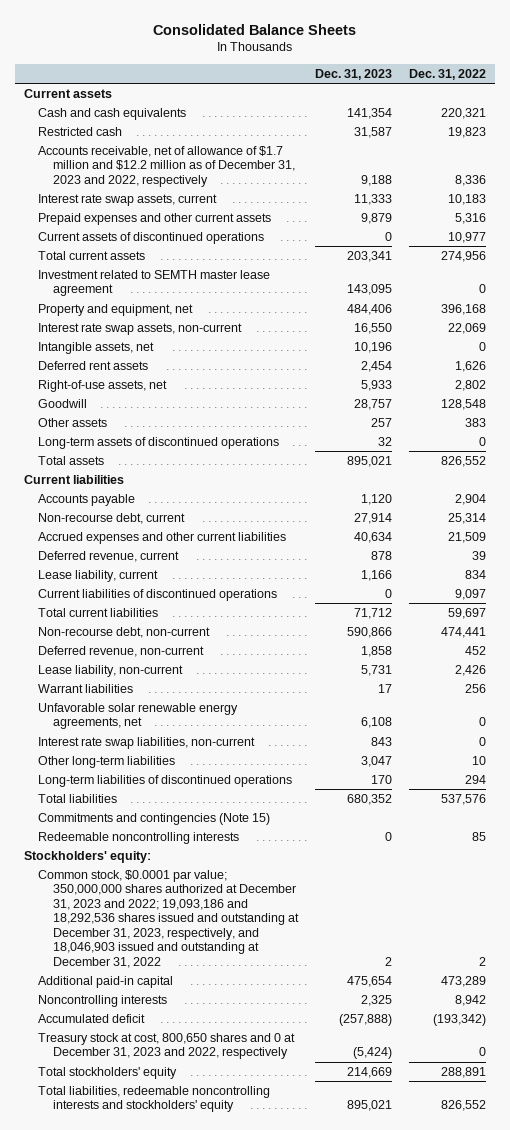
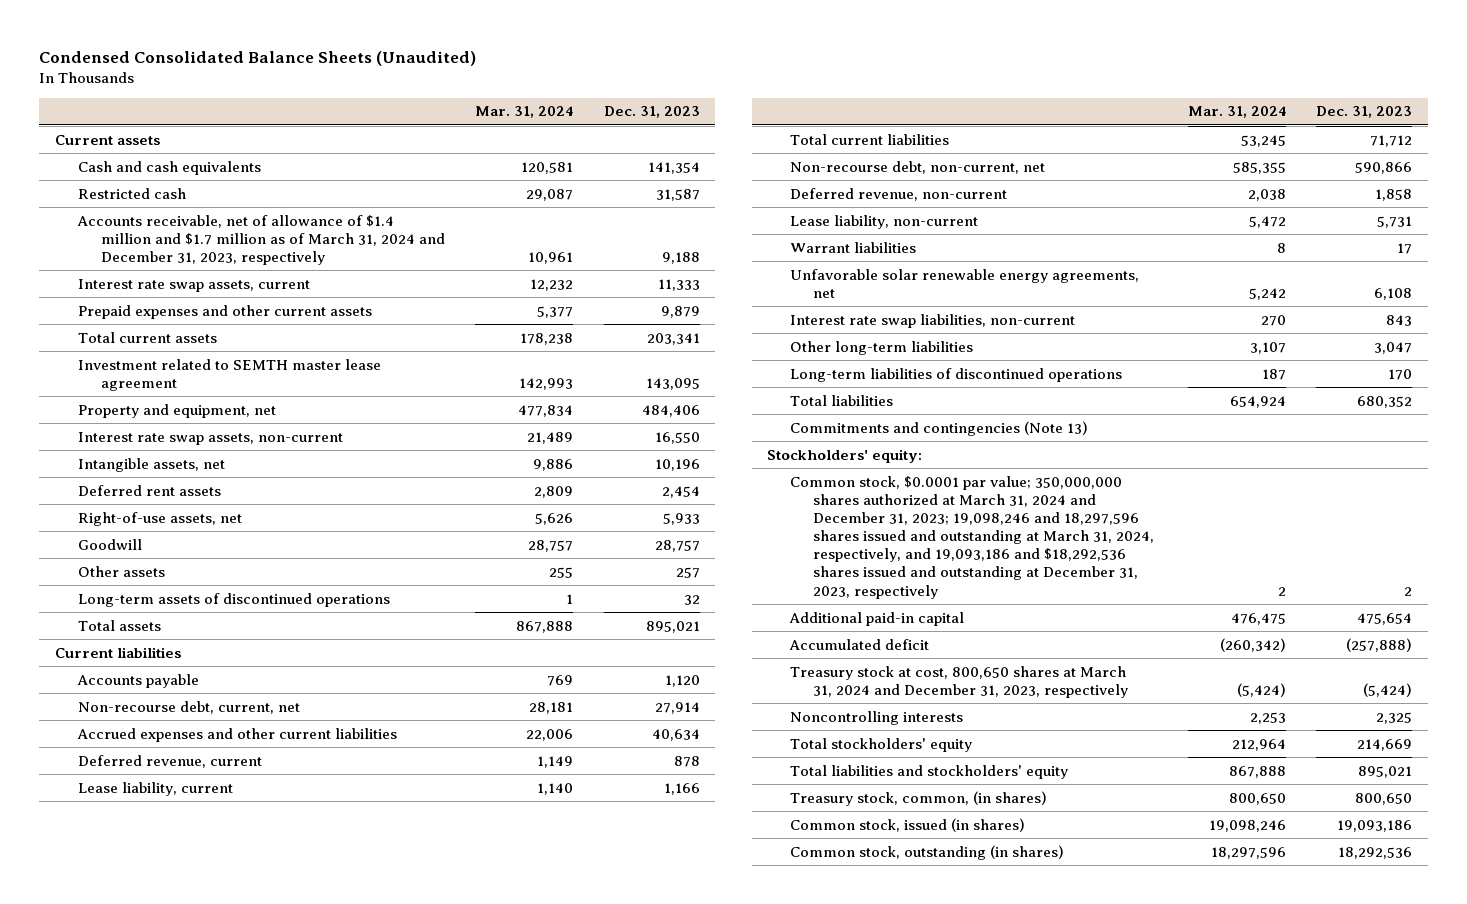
[152,23,356,35] Consolidated Balance Sheets -> [39,50,477,66] Condensed Consolidated Balance Sheets (Unaudited)
[409,68,487,80] Dec. 31, 2022 -> none
none -> [475,106,574,119] Mar. 31, 2024
[38,145,296,187] Accounts receivable, net of allowance of $1.7 million and $12.2 million as of December 31, 2023 and 2022, respectively -> [76,214,445,265] Accounts receivable, net of allowance of $1.4 million and $1.7 million as of March 31, 2024 and December 31, 2023, respectively
[38,231,265,244] Current assets of discontinued operations -> none
[38,512,186,524] Non-recourse debt, current -> [77,700,300,714] Non-recourse debt, current, net
[38,588,278,601] Current liabilities of discontinued operations -> none
[38,626,211,638] Non-recourse debt, non-current -> [790,160,1046,174] Non-recourse debt, non-current, net
[38,831,240,844] Redeemable noncontrolling interests -> none
[38,812,271,825] Commitments and contingencies (Note 15) -> [790,420,1089,436] Commitments and contingencies (Note 13)
[38,869,300,968] Common stock, $0.0001 par value; 350,000,000 shares authorized at December 31, 2023 and 2022; 19,093,186 and 18,292,536 shares issued and outstanding at December 31, 2023, respectively, and 18,046,903 issued and outstanding at December 31, 2022 -> [790,475,1155,599] Common stock, $0.0001 par value; 350,000,000 shares authorized at March 31, 2024 and December 31, 2023; 19,098,246 and 18,297,596 shares issued and outstanding at March 31, 2024, respectively, and 19,093,186 and $18,292,536 shares issued and outstanding at December 31, 2023, respectively
[38,1032,296,1060] Treasury stock at cost, 800,650 shares and 0 at December 31, 2023 and 2022, respectively -> [790,665,1129,698] Treasury stock at cost, 800,650 shares at March 31, 2024 and December 31, 2023, respectively
[38,994,168,1007] Noncontrolling interests -> [790,710,964,725] Noncontrolling interests
[38,1085,271,1113] Total liabilities, redeemable noncontrolling interests and stockholders' equity -> [790,764,1069,779] Total liabilities and stockholders' equity
none -> [790,790,1048,806] Treasury stock, common, (in shares)
none -> [790,817,1026,832] Common stock, issued (in shares)
none -> [790,844,1065,860] Common stock, outstanding (in shares)

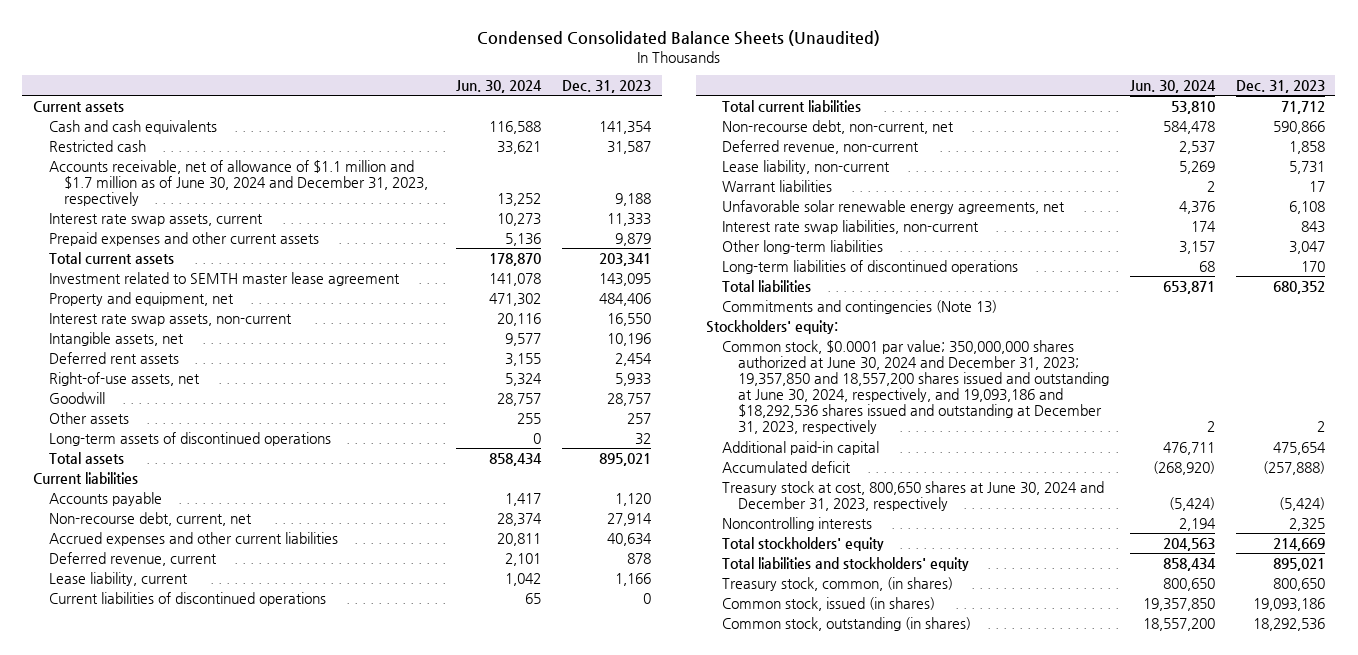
[475,106,574,119] Mar. 31, 2024 -> none
none -> [456,79,543,93] Jun. 30, 2024
[76,214,445,265] Accounts receivable, net of allowance of $1.4 million and $1.7 million as of March 31, 2024 and December 31, 2023, respectively -> [48,159,429,207] Accounts receivable, net of allowance of $1.1 million and $1.7 million as of June 30, 2024 and December 31, 2023, respectively
none -> [48,591,326,606] Current liabilities of discontinued operations
[790,475,1155,599] Common stock, $0.0001 par value; 350,000,000 shares authorized at March 31, 2024 and December 31, 2023; 19,098,246 and 18,297,596 shares issued and outstanding at March 31, 2024, respectively, and 19,093,186 and $18,292,536 shares issued and outstanding at December 31, 2023, respectively -> [721,339,1109,435] Common stock, $0.0001 par value; 350,000,000 shares authorized at June 30, 2024 and December 31, 2023; 19,357,850 and 18,557,200 shares issued and outstanding at June 30, 2024, respectively, and 19,093,186 and $18,292,536 shares issued and outstanding at December 31, 2023, respectively
[790,665,1129,698] Treasury stock at cost, 800,650 shares at March 31, 2024 and December 31, 2023, respectively -> [721,480,1104,511] Treasury stock at cost, 800,650 shares at June 30, 2024 and December 31, 2023, respectively

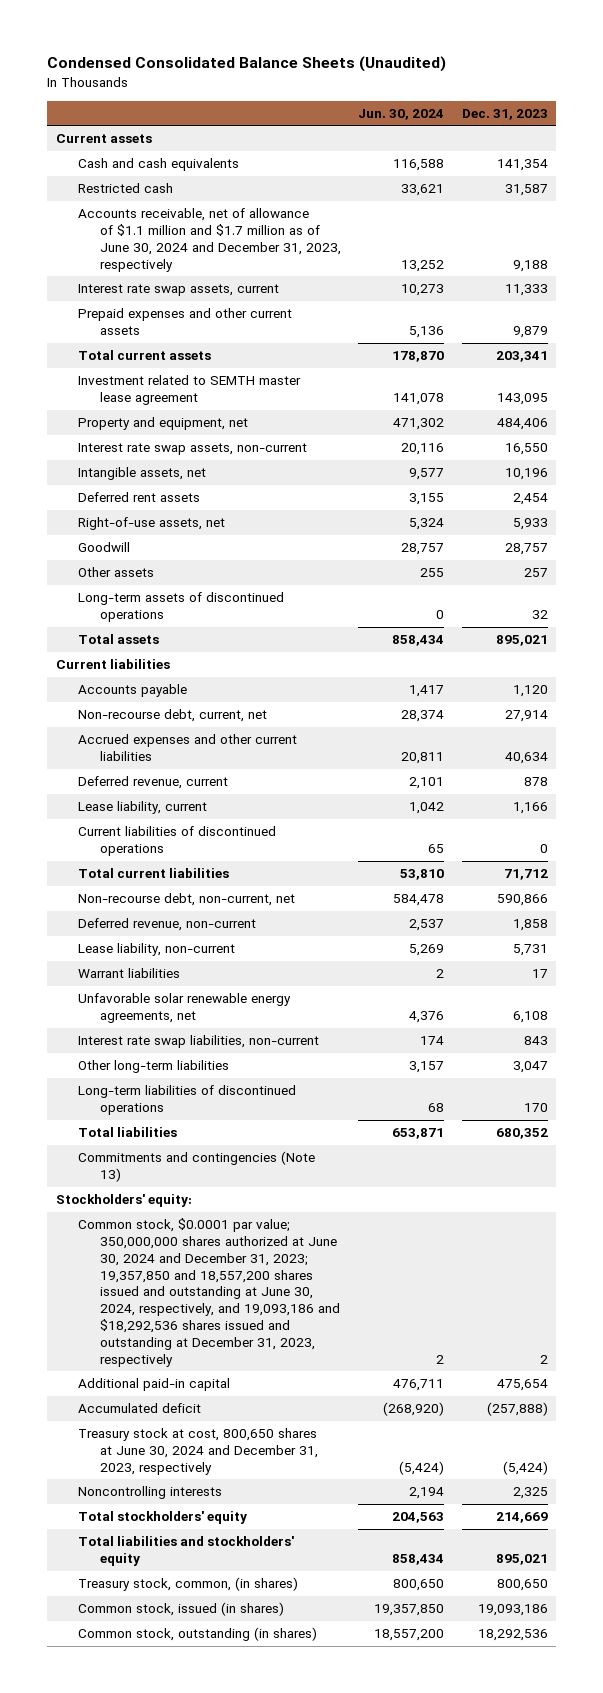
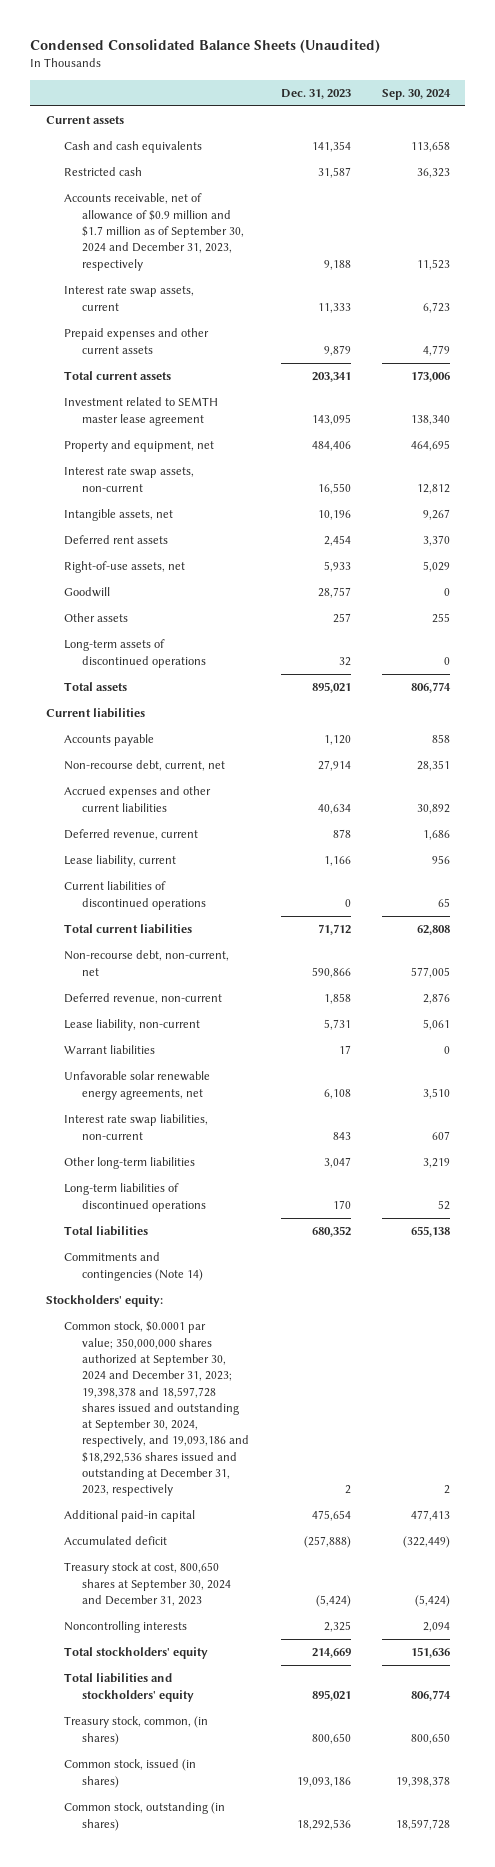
[358,108,445,120] Jun. 30, 2024 -> none
none -> [381,88,451,100] Sep. 30, 2024
[77,208,341,272] Accounts receivable, net of allowance of $1.1 million and $1.7 million as of June 30, 2024 and December 31, 2023, respectively -> [63,193,245,271] Accounts receivable, net of allowance of $0.9 million and $1.7 million as of September 30, 2024 and December 31, 2023, respectively
[77,1151,315,1183] Commitments and contingencies (Note 13) -> [63,1252,204,1281] Commitments and contingencies (Note 14)
[77,1218,340,1367] Common stock, $0.0001 par value; 350,000,000 shares authorized at June 30, 2024 and December 31, 2023; 19,357,850 and 18,557,200 shares issued and outstanding at June 30, 2024, respectively, and 19,093,186 and $18,292,536 shares issued and outstanding at December 31, 2023, respectively -> [63,1321,250,1497] Common stock, $0.0001 par value; 350,000,000 shares authorized at September 30, 2024 and December 31, 2023; 19,398,378 and 18,597,728 shares issued and outstanding at September 30, 2024, respectively, and 19,093,186 and $18,292,536 shares issued and outstanding at December 31, 2023, respectively
[77,1428,318,1475] Treasury stock at cost, 800,650 shares at June 30, 2024 and December 31, 2023, respectively -> [63,1562,232,1606] Treasury stock at cost, 800,650 shares at September 30, 2024 and December 31, 2023

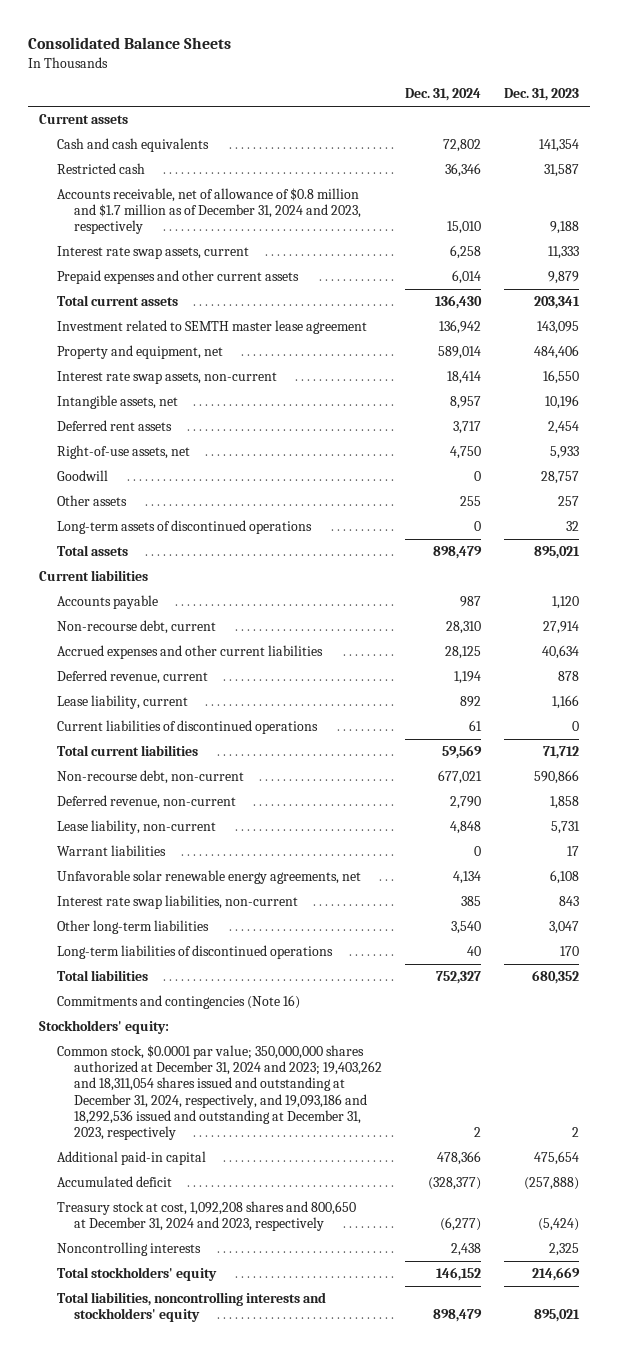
[29,38,380,53] Condensed Consolidated Balance Sheets (Unaudited) -> [27,37,231,50] Consolidated Balance Sheets
[381,88,451,100] Sep. 30, 2024 -> none
none -> [405,88,482,102] Dec. 31, 2024
[63,193,245,271] Accounts receivable, net of allowance of $0.9 million and $1.7 million as of September 30, 2024 and December 31, 2023, respectively -> [56,188,362,235] Accounts receivable, net of allowance of $0.8 million and $1.7 million as of December 31, 2024 and 2023, respectively
[63,760,225,772] Non-recourse debt, current, net -> [56,620,216,635] Non-recourse debt, current
[63,950,229,976] Non-recourse debt, non-current, net -> [56,770,244,785] Non-recourse debt, non-current
[63,1252,204,1281] Commitments and contingencies (Note 14) -> [56,995,300,1010] Commitments and contingencies (Note 16)
[63,1321,250,1497] Common stock, $0.0001 par value; 350,000,000 shares authorized at September 30, 2024 and December 31, 2023; 19,398,378 and 18,597,728 shares issued and outstanding at September 30, 2024, respectively, and 19,093,186 and $18,292,536 shares issued and outstanding at December 31, 2023, respectively -> [56,1045,383,1141] Common stock, $0.0001 par value; 350,000,000 shares authorized at December 31, 2024 and 2023; 19,403,262 and 18,311,054 shares issued and outstanding at December 31, 2024, respectively, and 19,093,186 and 18,292,536 issued and outstanding at December 31, 2023, respectively
[63,1562,232,1606] Treasury stock at cost, 800,650 shares at September 30, 2024 and December 31, 2023 -> [56,1201,356,1232] Treasury stock at cost, 1,092,208 shares and 800,650 at December 31, 2024 and 2023, respectively
[63,1716,208,1745] Treasury stock, common, (in shares) -> none
[63,1759,196,1788] Common stock, issued (in shares) -> none
[63,1802,225,1831] Common stock, outstanding (in shares) -> none
[63,1673,195,1702] Total liabilities and stockholders' equity -> [56,1292,326,1323] Total liabilities, noncontrolling interests and stockholders' equity

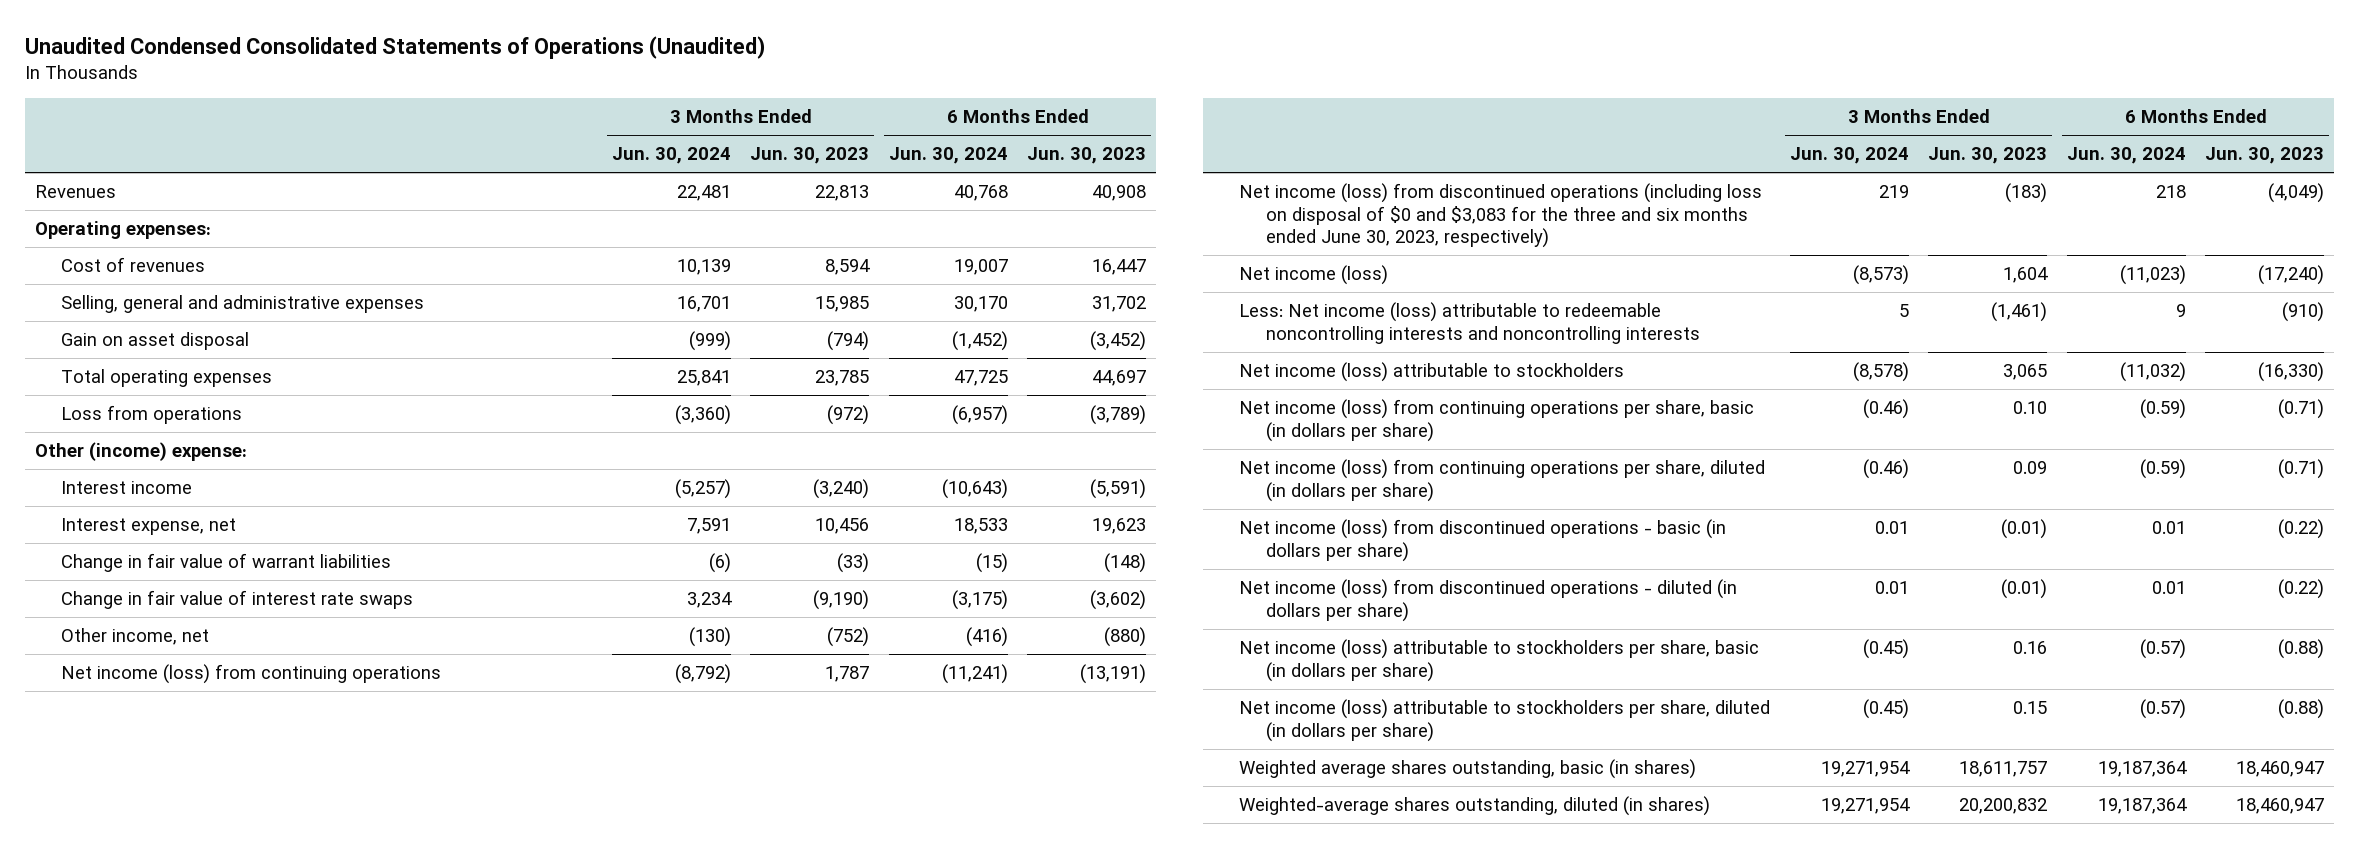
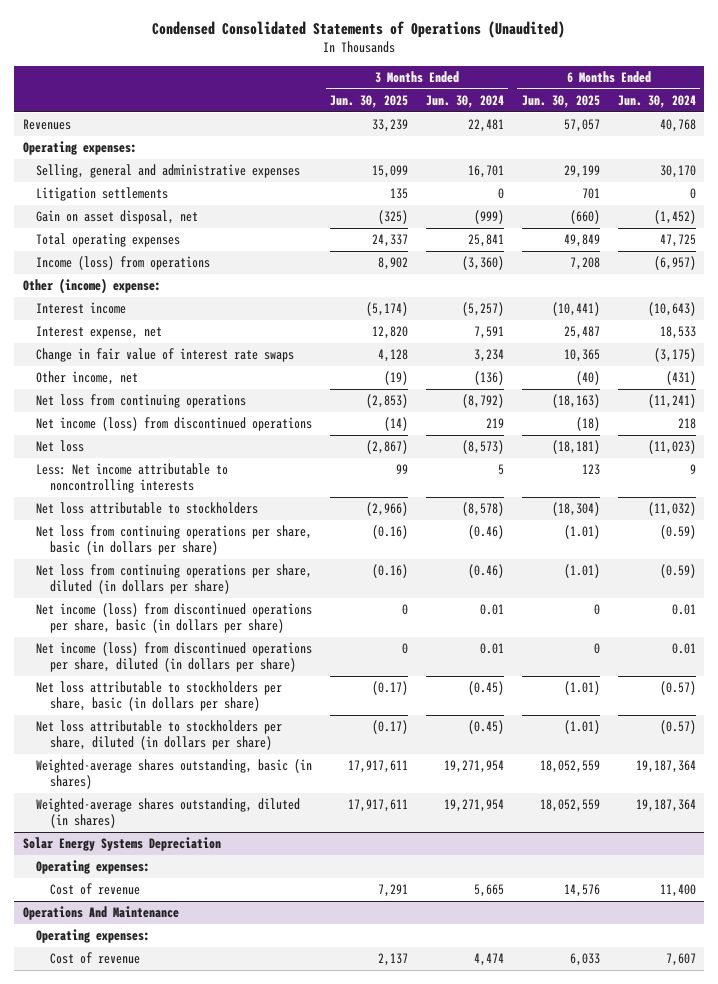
[25,36,766,60] Unaudited Condensed Consolidated Statements of Operations (Unaudited) -> [152,21,566,39] Condensed Consolidated Statements of Operations (Unaudited)
[750,147,870,165] Jun. 30, 2023 -> none
[1027,147,1147,165] Jun. 30, 2023 -> none
none -> [330,94,409,108] Jun. 30, 2025
none -> [521,94,600,108] Jun. 30, 2025
[61,257,206,273] Cost of revenues -> none
none -> [36,187,169,202] Litigation settlements
[61,332,250,351] Gain on asset disposal -> [36,210,199,225] Gain on asset disposal, net
[61,405,243,425] Loss from operations -> [36,256,211,271] Income (loss) from operations
[61,553,392,573] Change in fair value of warrant liabilities -> none
[688,627,731,648] (130) -> [473,371,504,386] (136)
[965,627,1008,648] (416) -> [665,371,696,386] (431)
[61,664,442,685] Net income (loss) from continuing operations -> [36,394,247,409] Net loss from continuing operations
[1239,183,1763,249] Net income (loss) from discontinued operations (including loss on disposal of $0 and $3,083 for the three and six months ended June 30, 2023, respectively) -> [36,417,313,432] Net income (loss) from discontinued operations
[1239,265,1389,286] Net income (loss) -> [36,440,85,453] Net loss
[1239,302,1700,344] Less: Net income (loss) attributable to redeemable noncontrolling interests and noncontrolling interests -> [36,463,229,494] Less: Net income attributable to noncontrolling interests
[1239,362,1625,383] Net income (loss) attributable to stockholders -> [36,502,259,515] Net loss attributable to stockholders
[1239,399,1755,442] Net income (loss) from continuing operations per share, basic (in dollars per share) -> [36,525,313,556] Net loss from continuing operations per share, basic (in dollars per share)
[1239,459,1766,502] Net income (loss) from continuing operations per share, diluted (in dollars per share) -> [36,564,313,595] Net loss from continuing operations per share, diluted (in dollars per share)
[1239,519,1727,562] Net income (loss) from discontinued operations - basic (in dollars per share) -> [36,603,313,634] Net income (loss) from discontinued operations per share, basic (in dollars per share)
[1239,579,1738,622] Net income (loss) from discontinued operations - diluted (in dollars per share) -> [36,642,313,673] Net income (loss) from discontinued operations per share, diluted (in dollars per share)
[1239,639,1760,682] Net income (loss) attributable to stockholders per share, basic (in dollars per share) -> [36,681,283,712] Net loss attributable to stockholders per share, basic (in dollars per share)
[1239,699,1771,742] Net income (loss) attributable to stockholders per share, diluted (in dollars per share) -> [36,720,283,751] Net loss attributable to stockholders per share, diluted (in dollars per share)
[1239,759,1697,780] Weighted average shares outstanding, basic (in shares) -> [36,759,313,790] Weighted-average shares outstanding, basic (in shares)
none -> [22,837,221,852] Solar Energy Systems Depreciation
none -> [36,860,151,875] Operating expenses:
none -> [50,883,141,896] Cost of revenue
none -> [22,906,179,921] Operations And Maintenance
none -> [36,929,151,944] Operating expenses:
none -> [50,952,141,965] Cost of revenue

